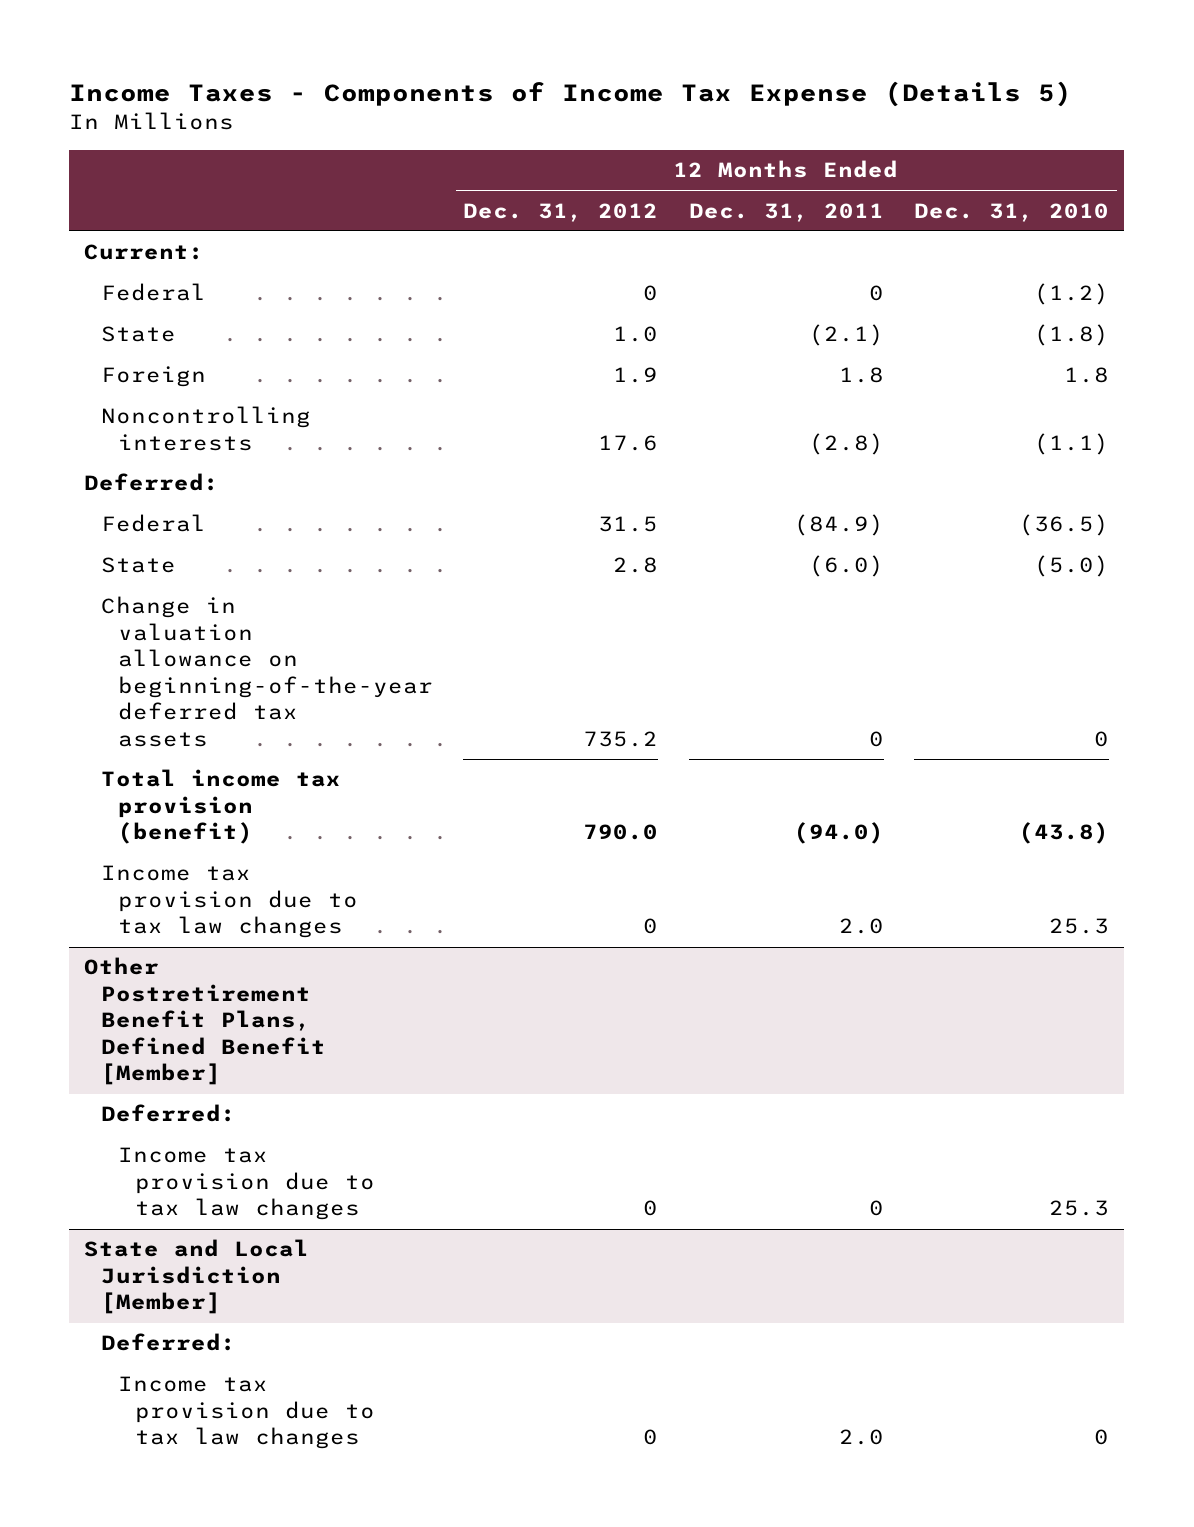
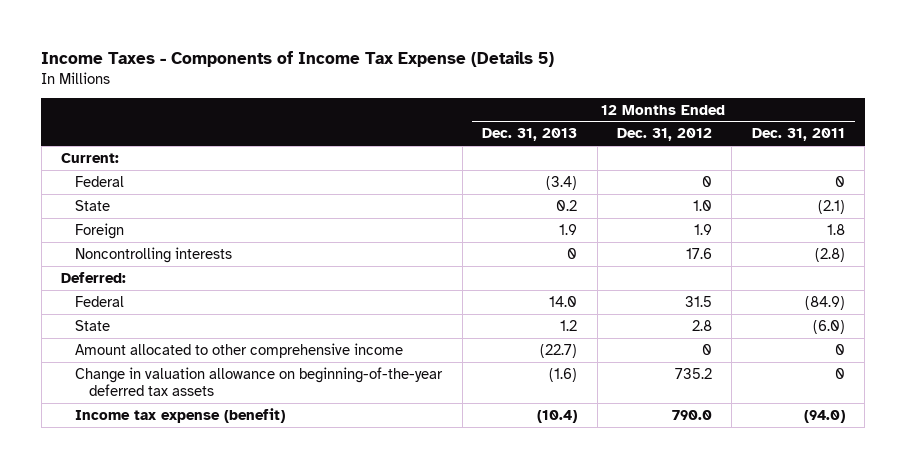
[914,202,1110,222] Dec. 31, 2010 -> none
none -> [482,128,578,142] Dec. 31, 2013
none -> [75,342,404,358] Amount allocated to other comprehensive income
[101,865,359,939] Income tax provision due to tax law changes -> none
[84,957,327,1086] Other Postretirement Benefit Plans, Defined Benefit [Member] -> none
[101,1104,237,1123] Deferred: -> none
[118,1147,375,1221] Income tax provision due to tax law changes -> none
[84,1239,310,1315] State and Local Jurisdiction [Member] -> none
[101,1333,237,1352] Deferred: -> none
[118,1376,375,1450] Income tax provision due to tax law changes -> none
[101,769,342,845] Total income tax provision (benefit) -> [75,407,286,423] Income tax expense (benefit)

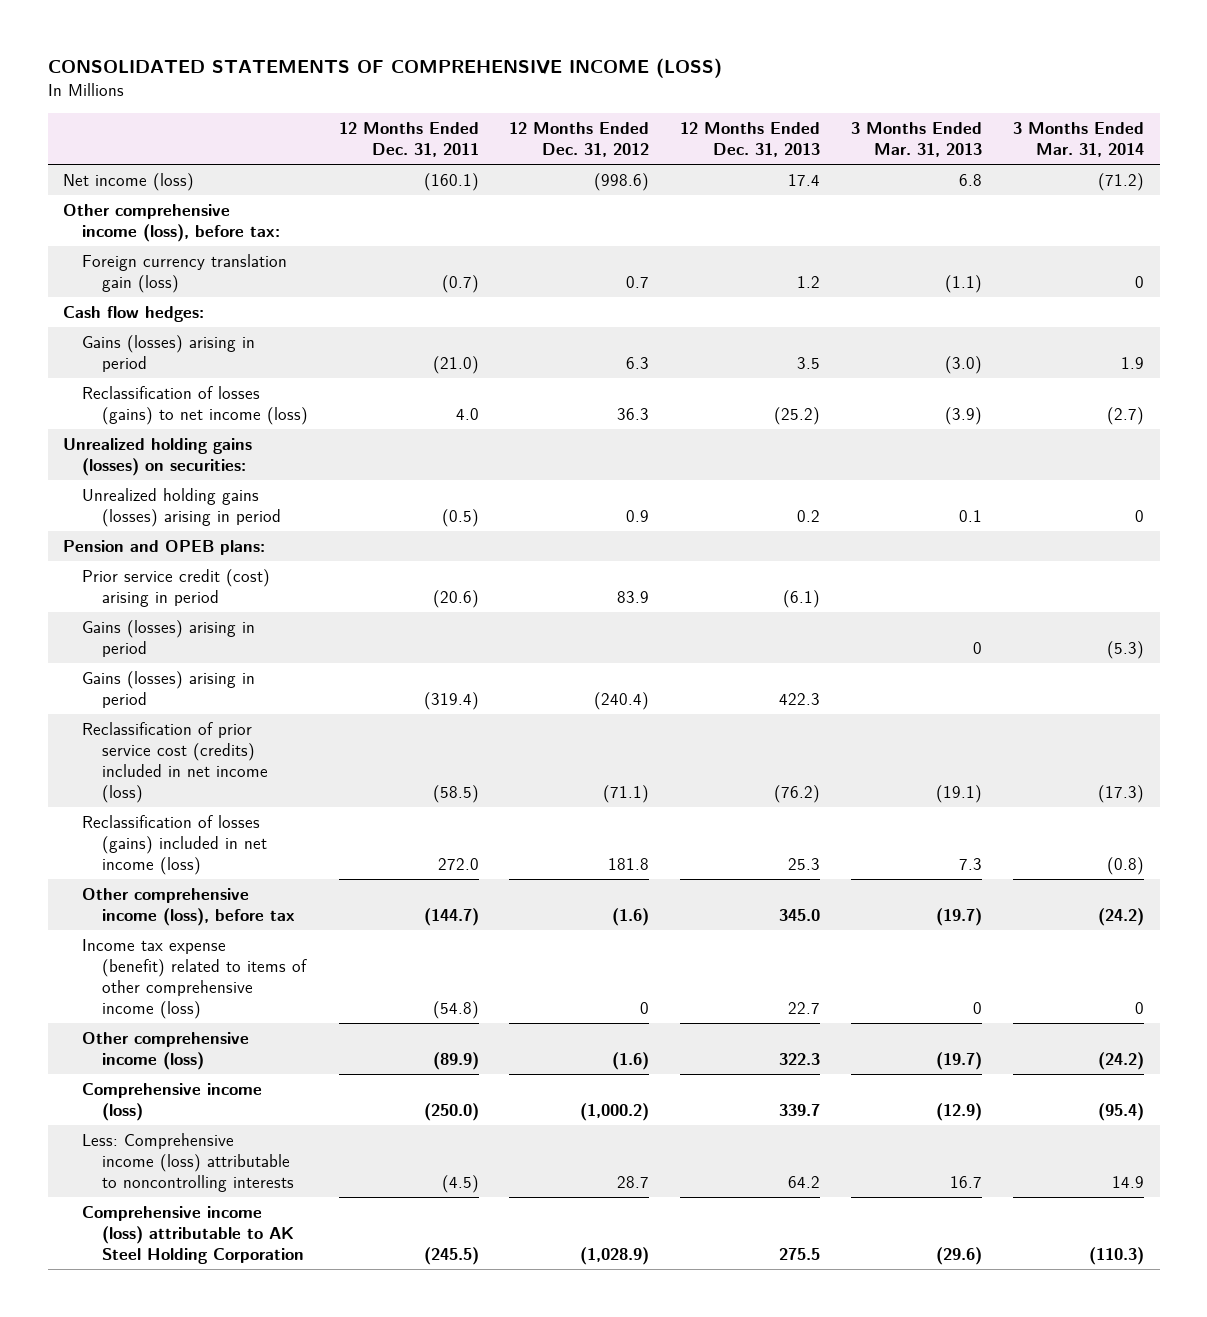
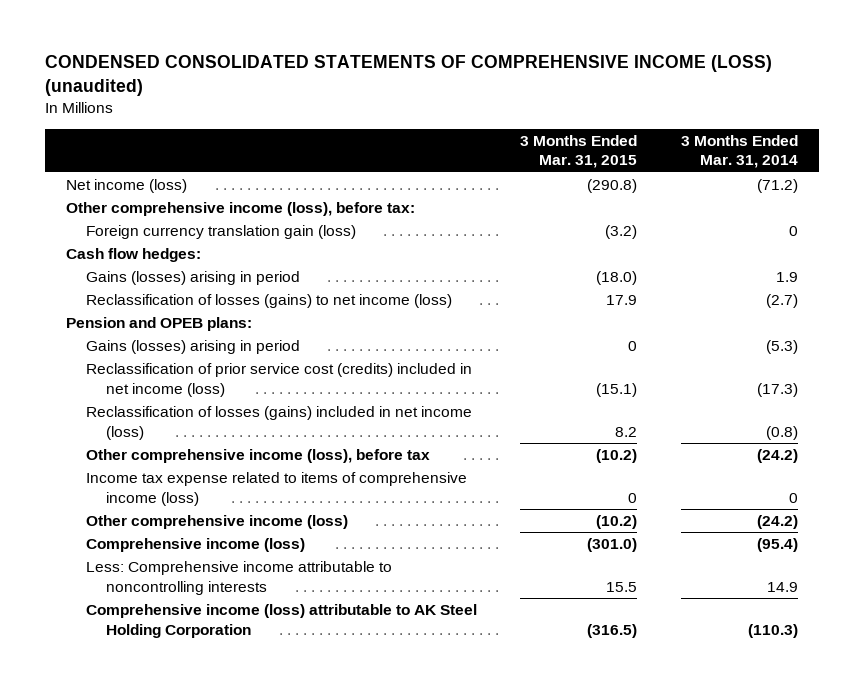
[47,58,722,79] CONSOLIDATED STATEMENTS OF COMPREHENSIVE INCOME (LOSS) -> [44,55,772,97] CONDENSED CONSOLIDATED STATEMENTS OF COMPREHENSIVE INCOME (LOSS) (unaudited)
[338,121,479,157] 12 Months Ended Dec. 31, 2011 -> none
[509,121,650,157] 12 Months Ended Dec. 31, 2012 -> none
[680,121,821,157] 12 Months Ended Dec. 31, 2013 -> none
[851,121,983,157] 3 Months Ended Mar. 31, 2013 -> none
none -> [520,134,638,169] 3 Months Ended Mar. 31, 2015
[63,438,253,476] Unrealized holding gains (losses) on securities: -> none
[82,488,281,527] Unrealized holding gains (losses) arising in period -> none
[82,569,271,607] Prior service credit (cost) arising in period -> none
[82,671,256,708] Gains (losses) arising in period -> none
[82,939,307,1019] Income tax expense (benefit) related to items of other comprehensive income (loss) -> [86,472,468,506] Income tax expense related to items of comprehensive income (loss)
[82,1133,294,1192] Less: Comprehensive income (loss) attributable to noncontrolling interests -> [86,561,393,595] Less: Comprehensive income attributable to noncontrolling interests

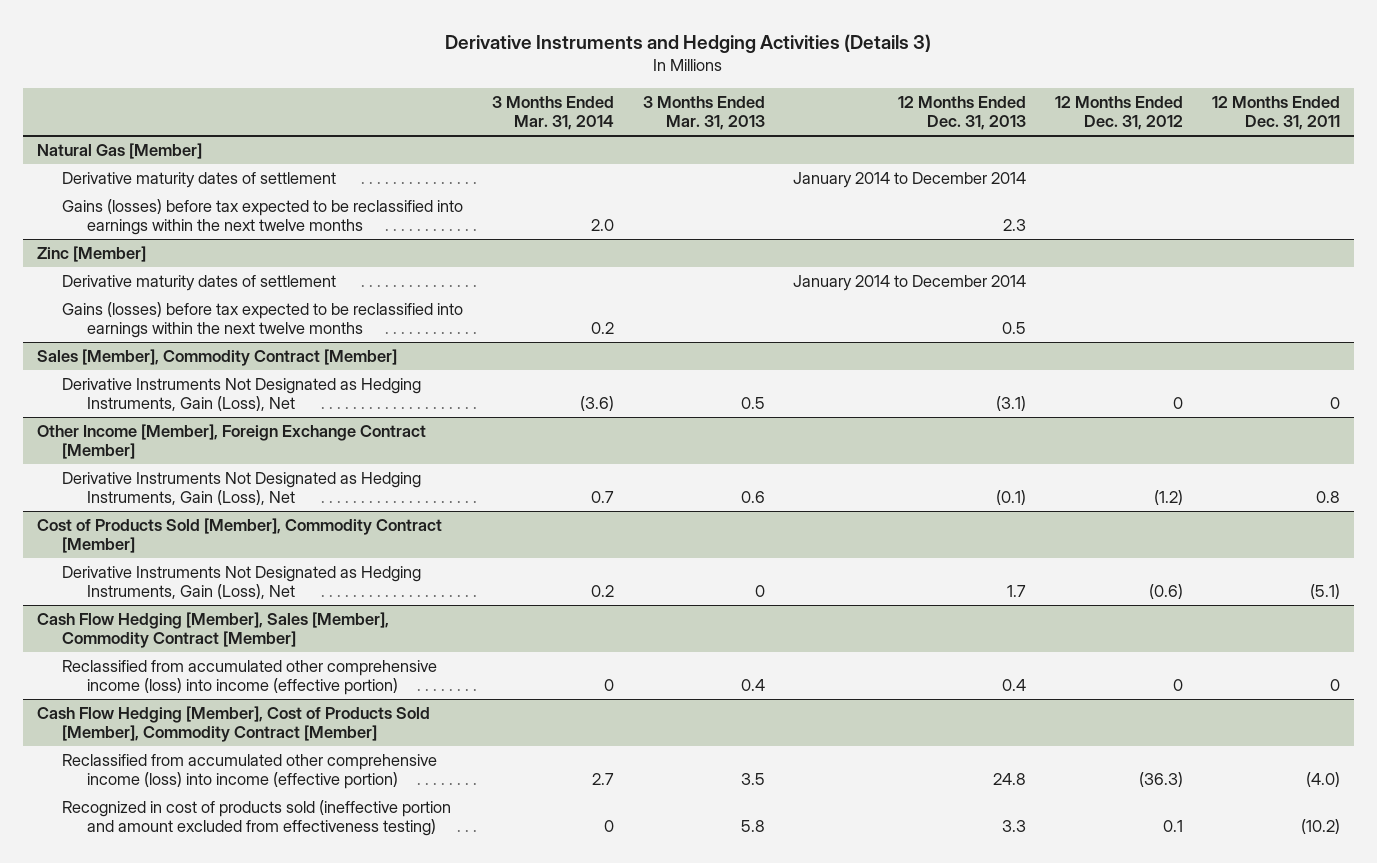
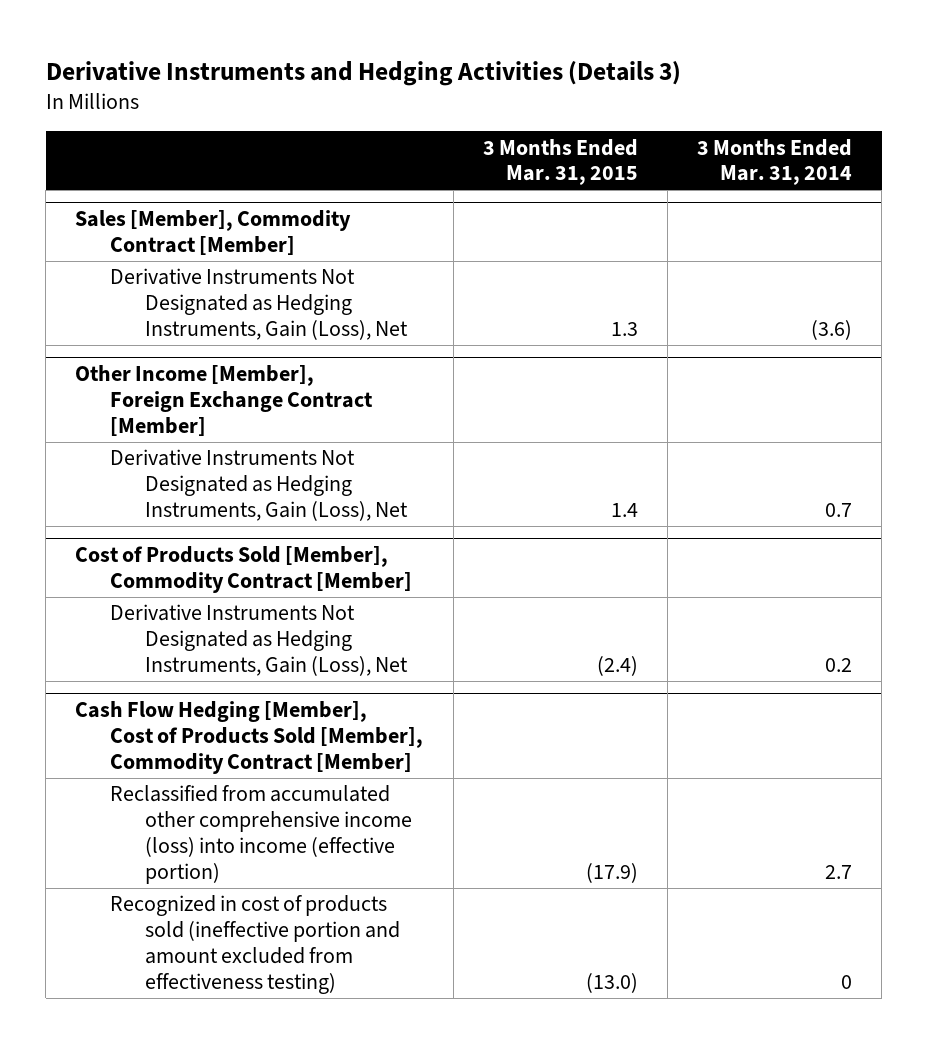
[642,96,765,131] 3 Months Ended Mar. 31, 2013 -> none
[898,96,1027,131] 12 Months Ended Dec. 31, 2013 -> none
[1055,96,1184,131] 12 Months Ended Dec. 31, 2012 -> none
[1211,96,1340,131] 12 Months Ended Dec. 31, 2011 -> none
none -> [482,138,638,186] 3 Months Ended Mar. 31, 2015
[36,143,202,160] Natural Gas [Member] -> none
[62,172,337,189] Derivative maturity dates of settlement -> none
[62,199,464,236] Gains (losses) before tax expected to be reclassified into earnings within the next twelve months -> none
[36,246,146,263] Zinc [Member] -> none
[62,275,337,292] Derivative maturity dates of settlement -> none
[62,302,464,339] Gains (losses) before tax expected to be reclassified into earnings within the next twelve months -> none
[36,612,389,649] Cash Flow Hedging [Member], Sales [Member], Commodity Contract [Member] -> none
[62,660,438,696] Reclassified from accumulated other comprehensive income (loss) into income (effective portion) -> none

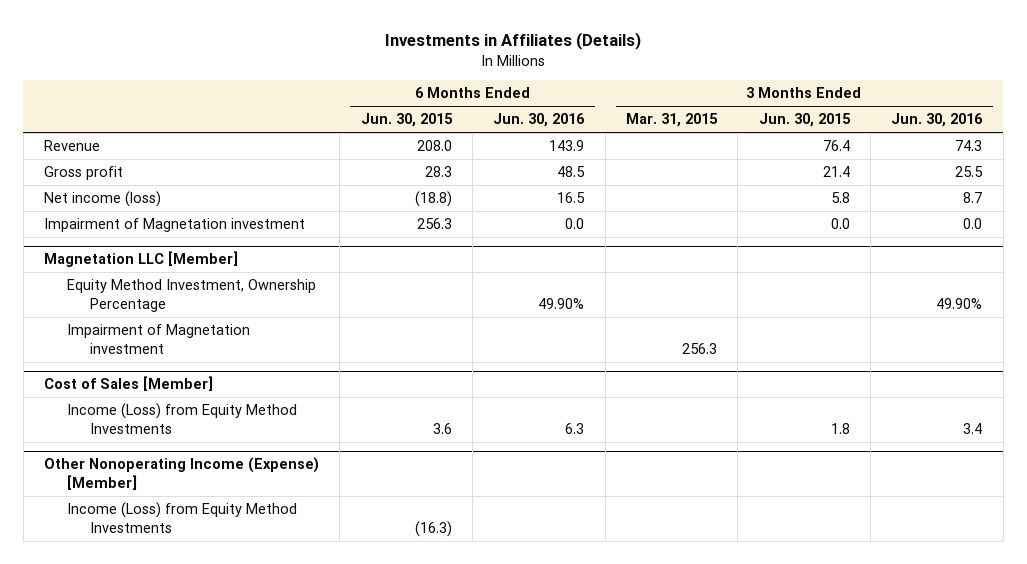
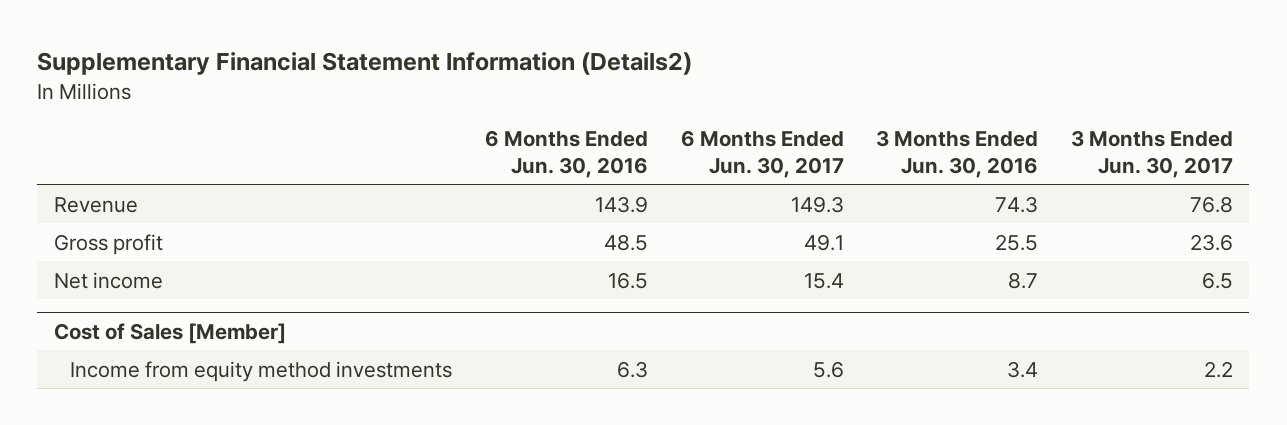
[385,31,642,50] Investments in Affiliates (Details) -> [37,52,693,76] Supplementary Financial Statement Information (Details2)
[360,113,453,128] Jun. 30, 2015 -> none
[626,113,719,128] Mar. 31, 2015 -> none
[758,113,851,128] Jun. 30, 2015 -> none
none -> [680,130,844,178] 6 Months Ended Jun. 30, 2017
none -> [1071,130,1234,178] 3 Months Ended Jun. 30, 2017
[44,218,306,233] Impairment of Magnetation investment -> none
[44,251,239,268] Magnetation LLC [Member] -> none
[67,279,317,312] Equity Method Investment, Ownership Percentage -> none
[67,324,251,354] Impairment of Magnetation investment -> none
[44,191,162,208] Net income (loss) -> [53,271,163,289] Net income
[44,457,320,490] Other Nonoperating Income (Expense) [Member] -> none
[67,502,298,533] Income (Loss) from Equity Method Investments -> none
[67,403,298,434] Income (Loss) from Equity Method Investments -> [70,360,453,382] Income from equity method investments

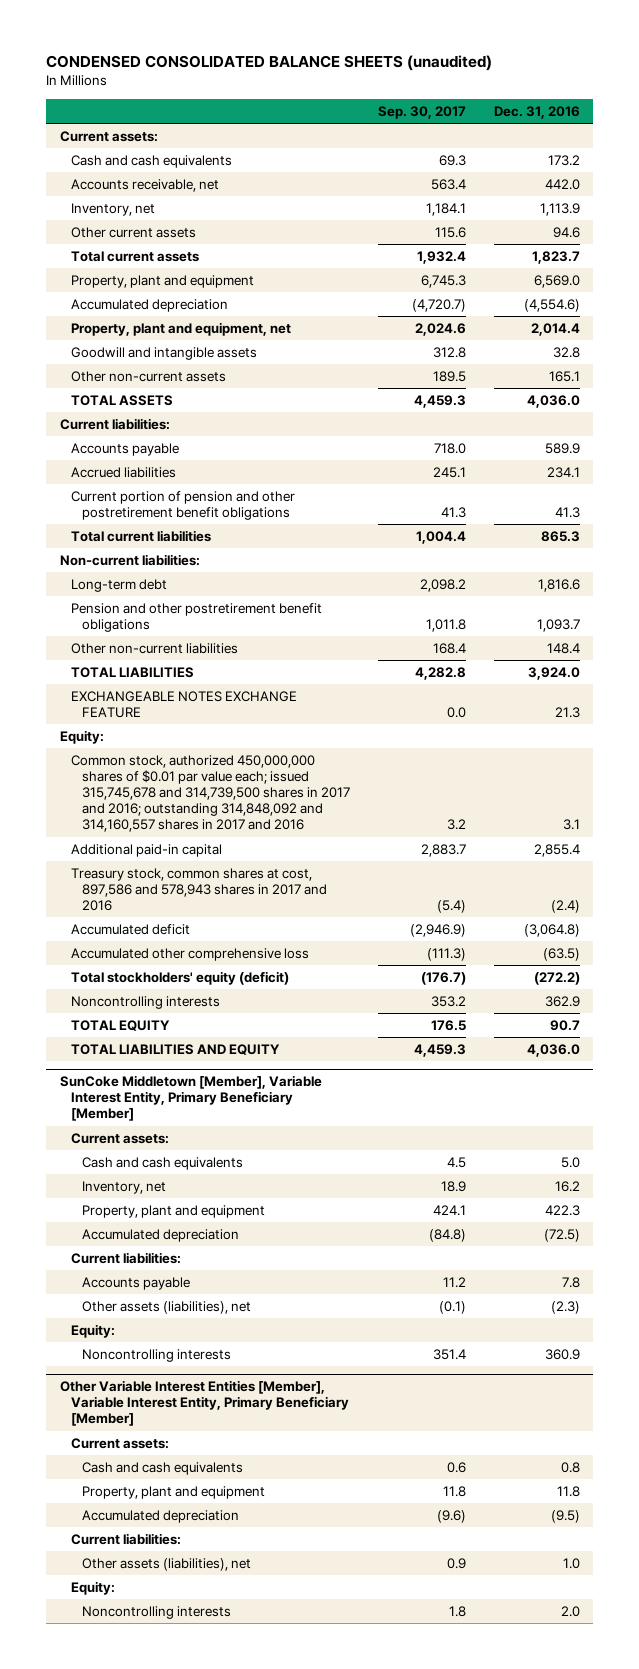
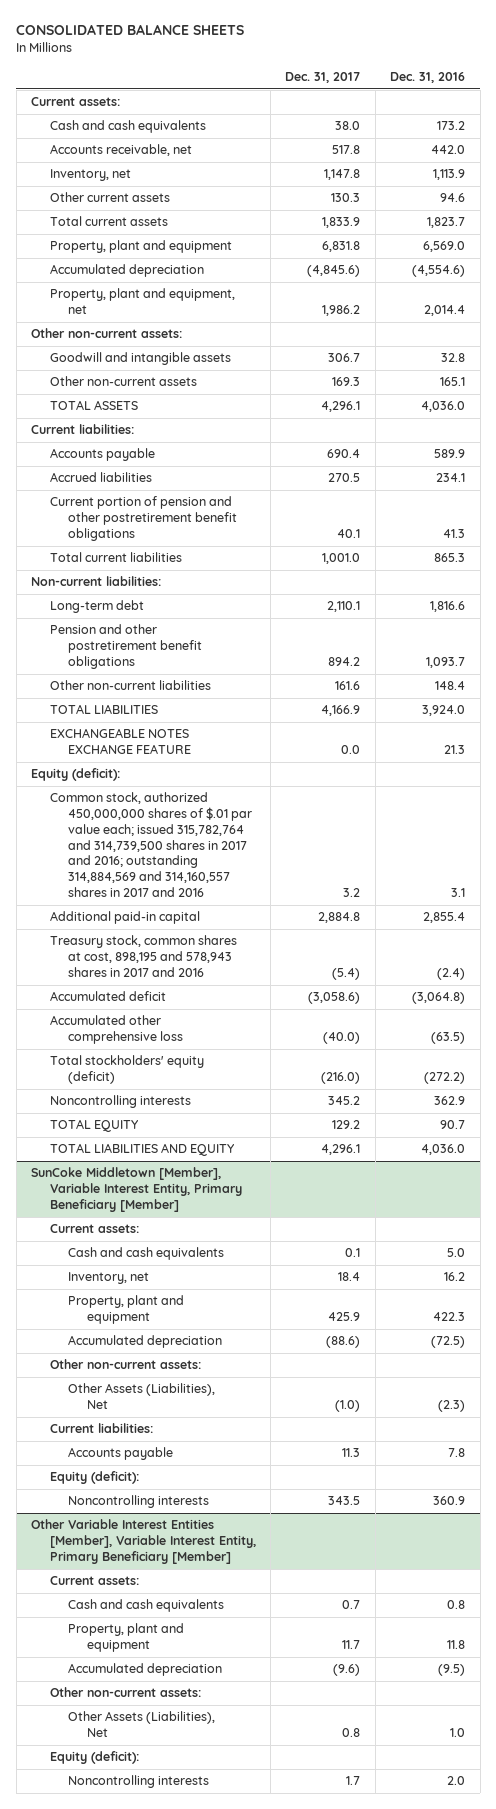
[45,54,492,71] CONDENSED CONSOLIDATED BALANCE SHEETS (unaudited) -> [16,24,245,36] CONSOLIDATED BALANCE SHEETS
[377,105,466,119] Sep. 30, 2017 -> none
none -> [285,71,361,83] Dec. 31, 2017
none -> [31,328,183,339] Other non-current assets:
[59,729,104,744] Equity: -> [31,768,121,782] Equity (deficit):
[70,754,351,833] Common stock, authorized 450,000,000 shares of $0.01 par value each; issued 315,745,678 and 314,739,500 shares in 2017 and 2016; outstanding 314,848,092 and 314,160,557 shares in 2017 and 2016 -> [49,792,253,897] Common stock, authorized 450,000,000 shares of $.01 par value each; issued 315,782,764 and 314,739,500 shares in 2017 and 2016; outstanding 314,884,569 and 314,160,557 shares in 2017 and 2016
[70,867,328,912] Treasury stock, common shares at cost, 897,586 and 578,943 shares in 2017 and 2016 -> [49,935,237,977] Treasury stock, common shares at cost, 898,195 and 578,943 shares in 2017 and 2016
none -> [49,1359,201,1370] Other non-current assets:
none -> [68,1383,216,1410] Other Assets (Liabilities), Net
[82,1300,252,1314] Other assets (liabilities), net -> none
[70,1323,115,1338] Equity: -> [49,1471,139,1485] Equity (deficit):
[70,1532,181,1545] Current liabilities: -> none
none -> [49,1687,201,1698] Other non-current assets:
[82,1557,252,1571] Other assets (liabilities), net -> [68,1711,216,1738] Other Assets (Liabilities), Net
[70,1580,115,1595] Equity: -> [49,1751,139,1765] Equity (deficit):

